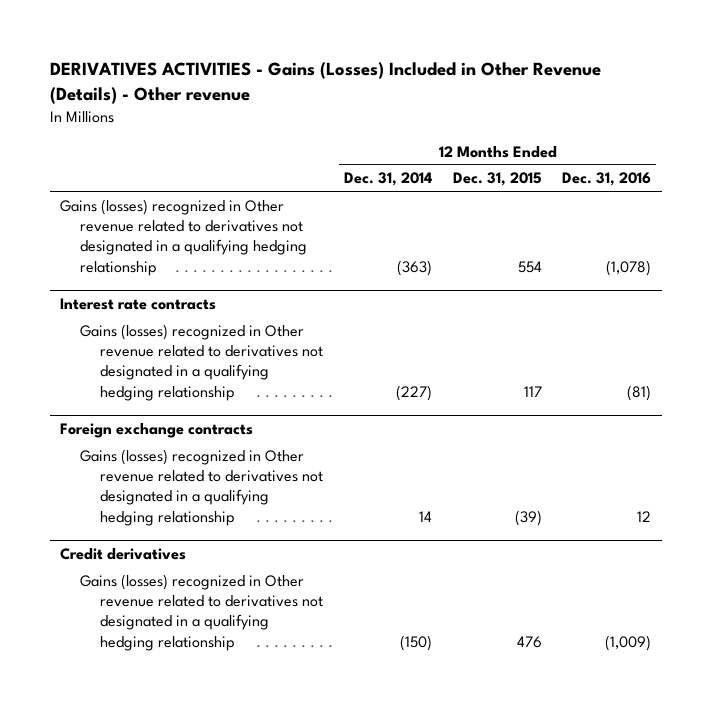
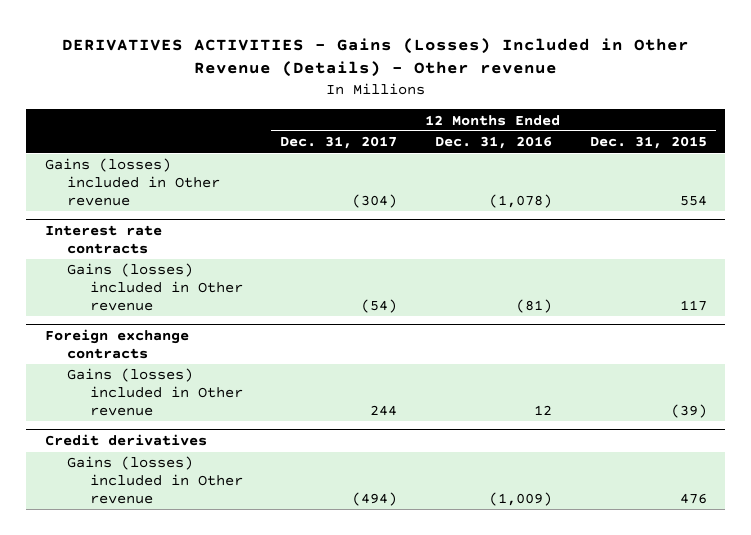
[343,172,432,187] Dec. 31, 2014 -> none
none -> [280,136,398,150] Dec. 31, 2017
[60,198,308,276] Gains (losses) recognized in Other revenue related to derivatives not designated in a qualifying hedging relationship -> [44,158,221,206] Gains (losses) included in Other revenue
[80,323,324,401] Gains (losses) recognized in Other revenue related to derivatives not designated in a qualifying hedging relationship -> [67,263,243,311] Gains (losses) included in Other revenue
[80,448,324,526] Gains (losses) recognized in Other revenue related to derivatives not designated in a qualifying hedging relationship -> [67,368,243,416] Gains (losses) included in Other revenue
[80,573,324,651] Gains (losses) recognized in Other revenue related to derivatives not designated in a qualifying hedging relationship -> [67,456,243,504] Gains (losses) included in Other revenue

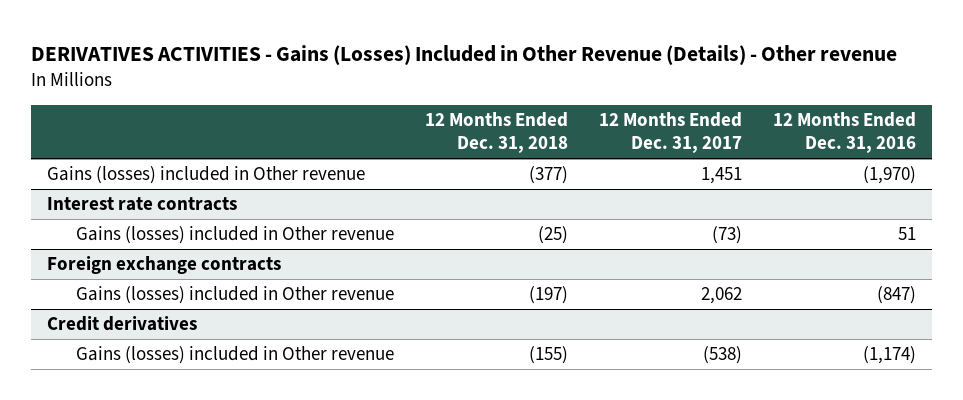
[589,136,707,150] Dec. 31, 2015 -> none
none -> [425,112,569,154] 12 Months Ended Dec. 31, 2018
[352,193,398,208] (304) -> [701,167,743,185] 1,451
[488,193,552,208] (1,078) -> [863,166,917,185] (1,970)
[361,298,398,313] (54) -> [712,226,743,245] (73)
[515,298,552,313] (81) -> [898,227,917,241] 51
[370,404,398,416] 244 -> [701,287,743,305] 2,062
[533,404,552,415] 12 -> [877,286,917,305] (847)
[352,491,398,506] (494) -> [703,346,743,365] (538)
[488,491,552,506] (1,009) -> [863,346,917,365] (1,174)

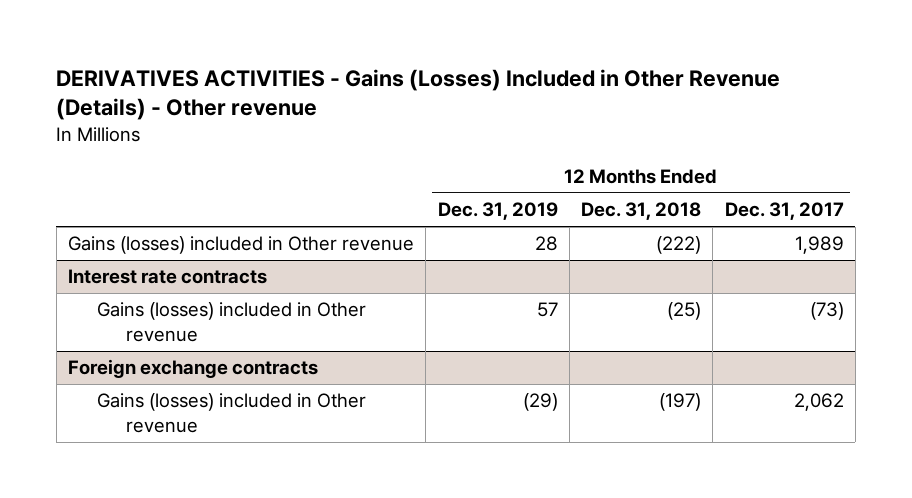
[773,112,917,154] 12 Months Ended Dec. 31, 2016 -> none
none -> [437,202,558,221] Dec. 31, 2019
[529,166,569,185] (377) -> [656,236,702,255] (222)
[701,167,743,185] 1,451 -> [794,236,844,255] 1,989
[46,316,197,332] Credit derivatives -> none
[76,346,395,365] Gains (losses) included in Other revenue -> none

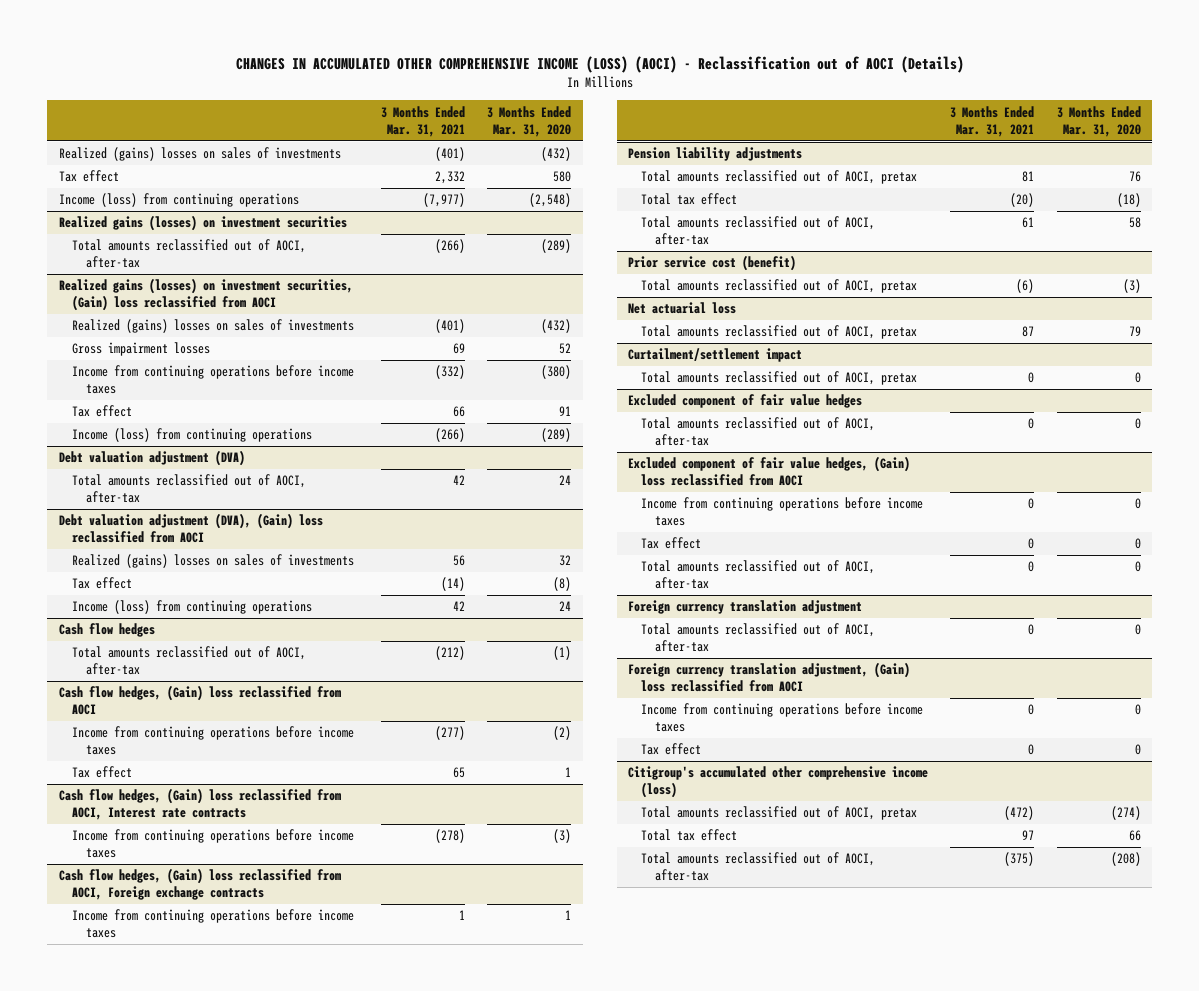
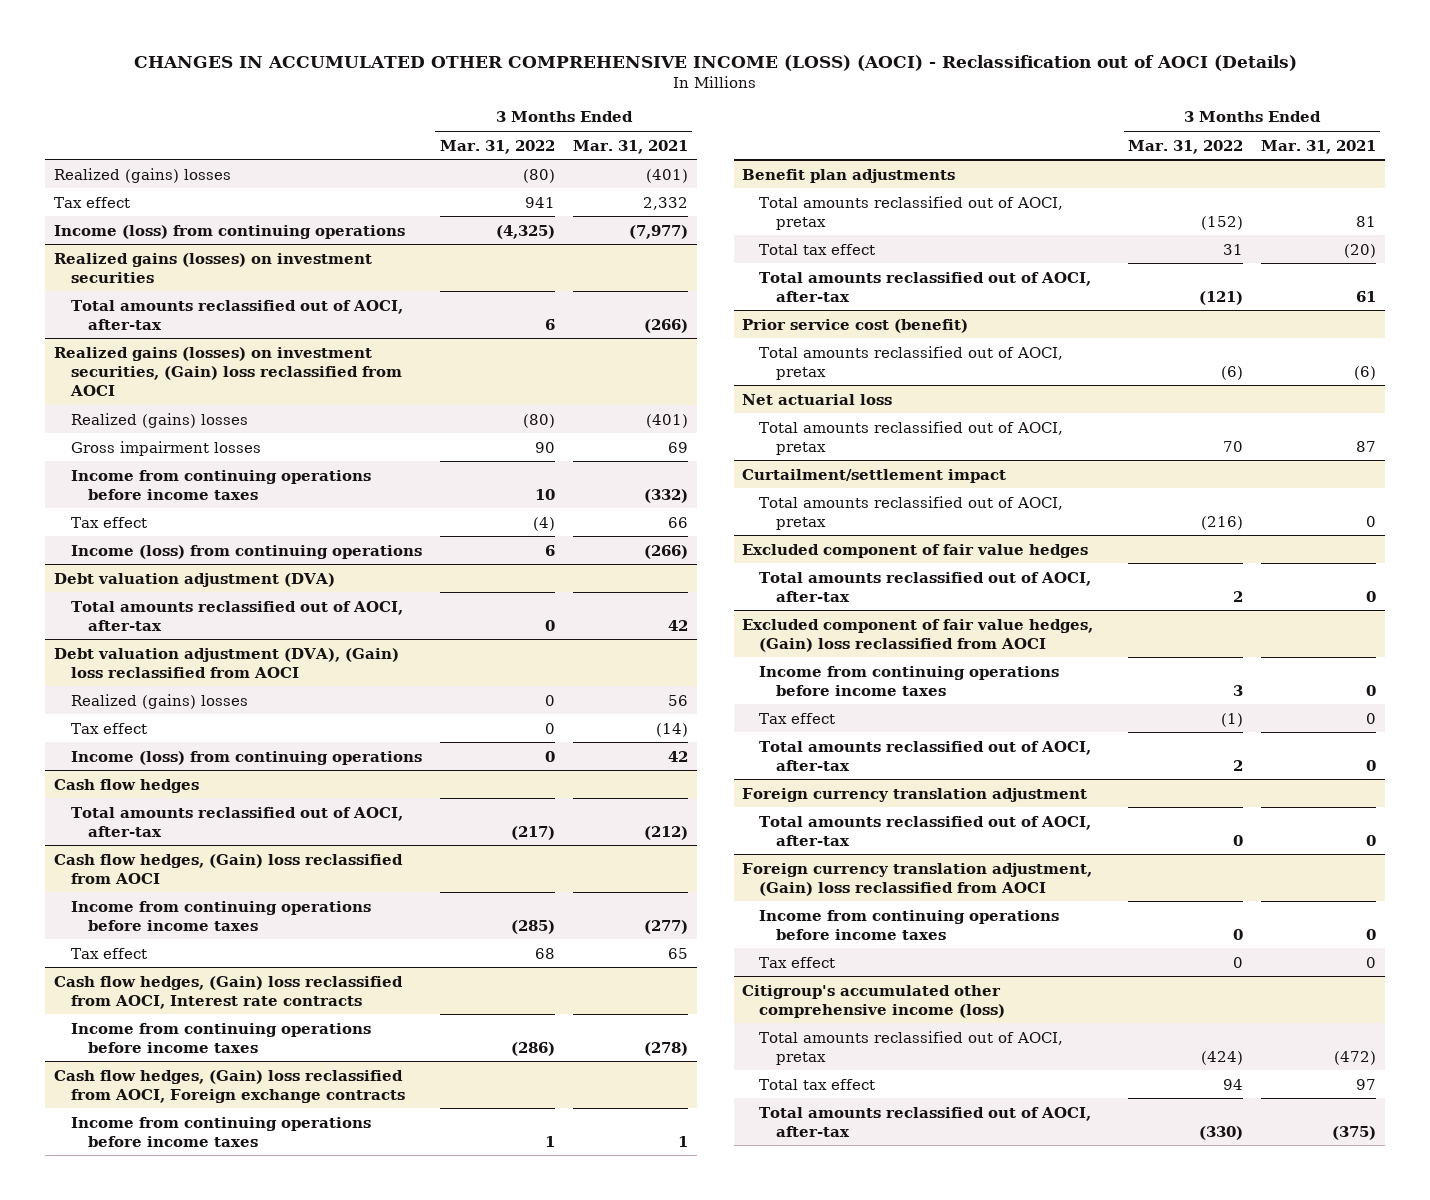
[487,105,572,137] 3 Months Ended Mar. 31, 2020 -> none
none -> [439,139,555,154] Mar. 31, 2022
[58,147,341,162] Realized (gains) losses on sales of investments -> [54,167,232,183] Realized (gains) losses
[72,319,355,334] Realized (gains) losses on sales of investments -> [71,412,249,428] Realized (gains) losses
[72,554,355,569] Realized (gains) losses on sales of investments -> [71,693,249,709] Realized (gains) losses
[627,147,802,162] Pension liability adjustments -> [742,168,956,183] Benefit plan adjustments

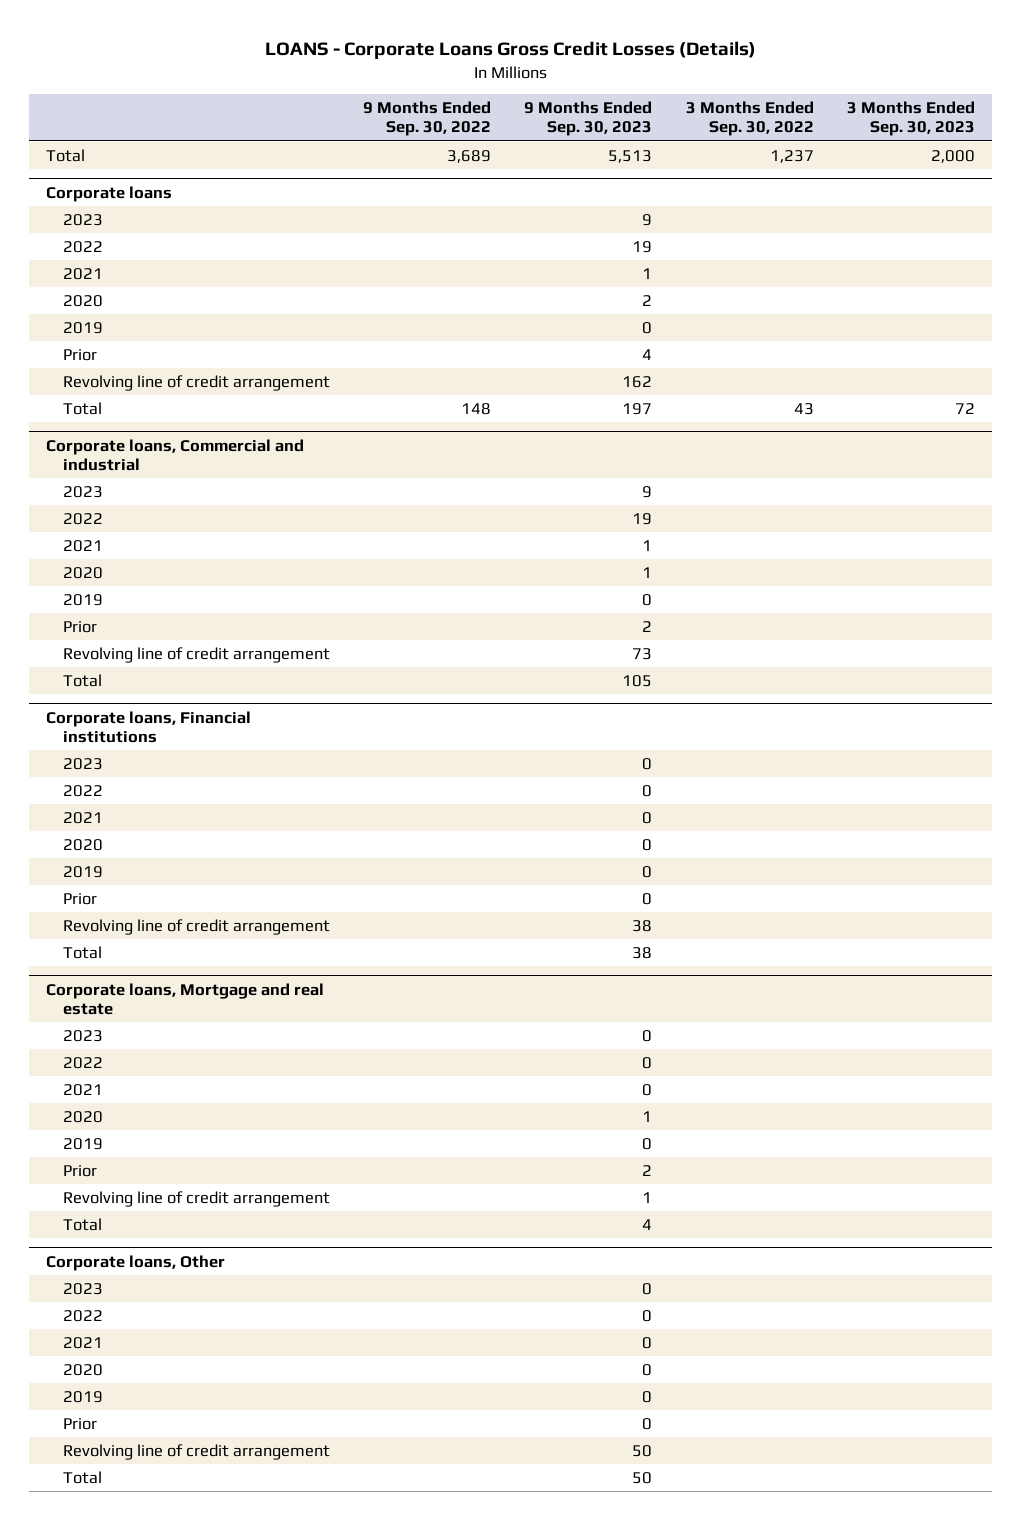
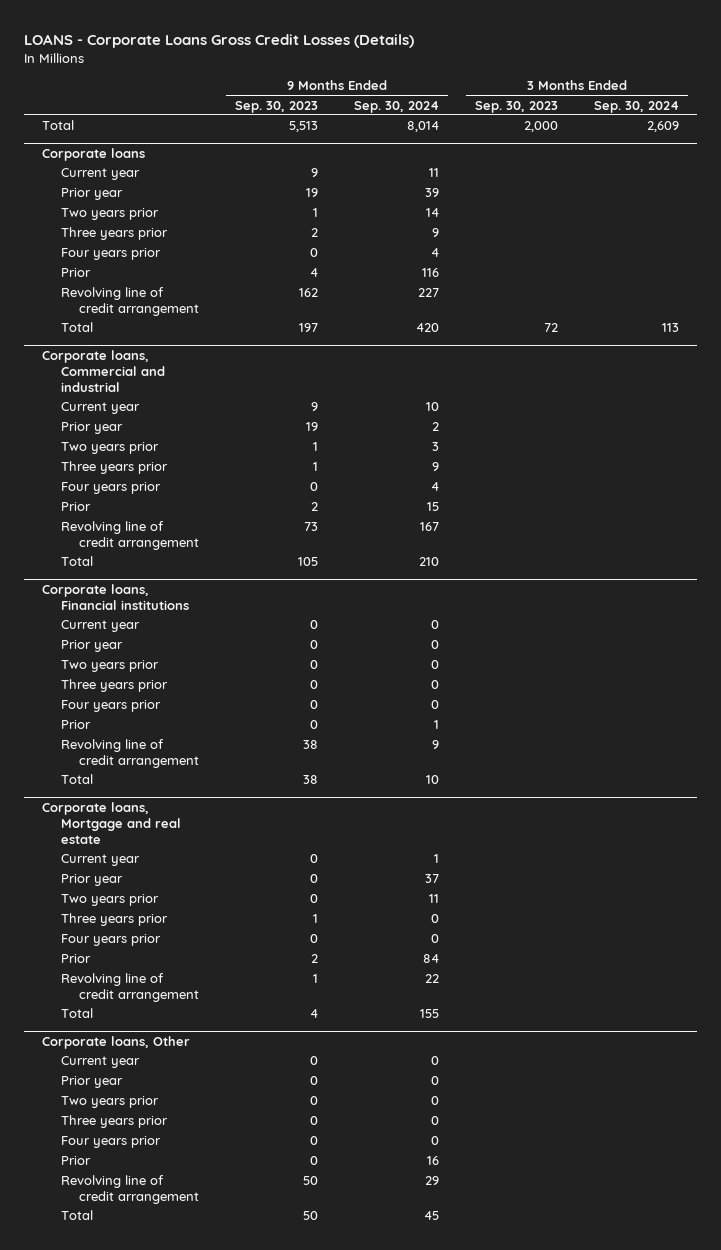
[363,101,492,137] 9 Months Ended Sep. 30, 2022 -> none
[685,101,814,137] 3 Months Ended Sep. 30, 2022 -> none
none -> [353,100,439,113] Sep. 30, 2024
none -> [593,100,679,113] Sep. 30, 2024
[62,214,103,227] 2023 -> [60,168,140,181] Current year
[62,241,103,254] 2022 -> [60,188,123,201] Prior year
[62,268,103,281] 2021 -> [60,208,159,221] Two years prior
[62,295,103,308] 2020 -> [60,227,168,241] Three years prior
[62,322,103,335] 2019 -> [60,248,161,261] Four years prior
[62,486,103,499] 2023 -> [60,402,140,415] Current year
[62,513,103,526] 2022 -> [60,422,123,435] Prior year
[62,540,103,553] 2021 -> [60,442,159,455] Two years prior
[62,567,103,580] 2020 -> [60,461,168,475] Three years prior
[62,594,103,607] 2019 -> [60,482,161,495] Four years prior
[62,758,103,771] 2023 -> [60,620,140,633] Current year
[62,785,103,798] 2022 -> [60,640,123,653] Prior year
[62,812,103,825] 2021 -> [60,660,159,673] Two years prior
[62,839,103,852] 2020 -> [60,679,168,693] Three years prior
[62,866,103,879] 2019 -> [60,700,161,713] Four years prior
[62,1030,103,1043] 2023 -> [60,854,140,867] Current year
[62,1057,103,1070] 2022 -> [60,874,123,887] Prior year
[62,1084,103,1097] 2021 -> [60,894,159,907] Two years prior
[62,1111,103,1124] 2020 -> [60,913,168,927] Three years prior
[62,1138,103,1151] 2019 -> [60,934,161,947] Four years prior
[62,1283,103,1296] 2023 -> [60,1056,140,1069] Current year
[62,1310,103,1323] 2022 -> [60,1076,123,1089] Prior year
[62,1337,103,1350] 2021 -> [60,1096,159,1109] Two years prior
[62,1364,103,1377] 2020 -> [60,1115,168,1129] Three years prior
[62,1391,103,1404] 2019 -> [60,1136,161,1149] Four years prior

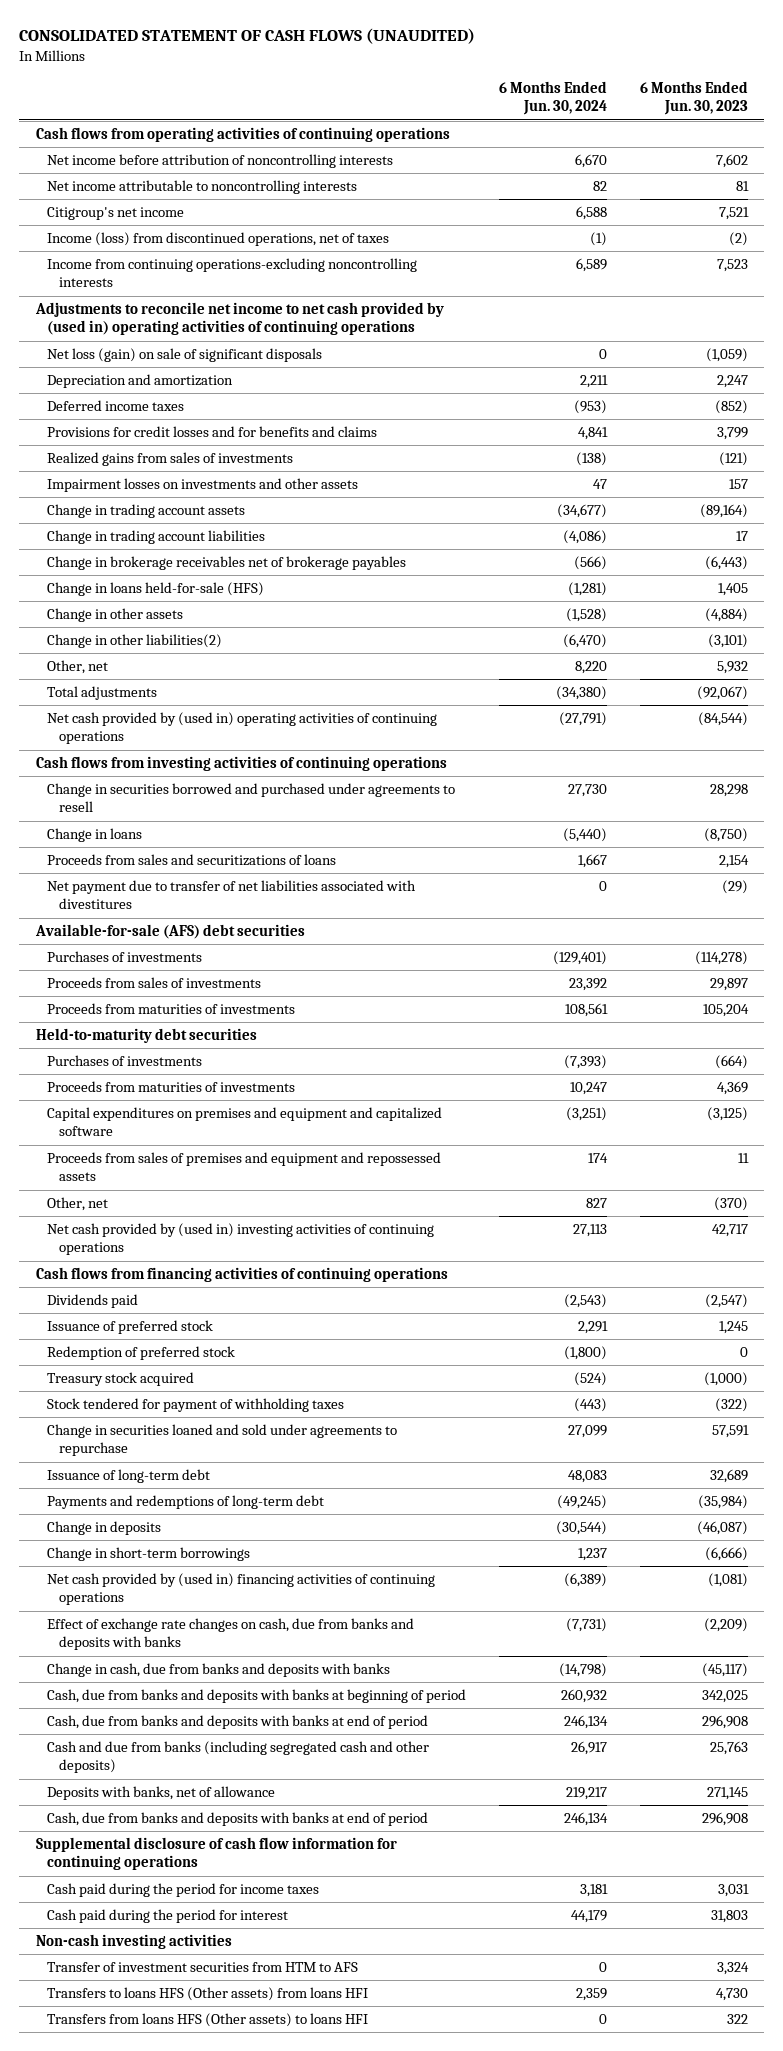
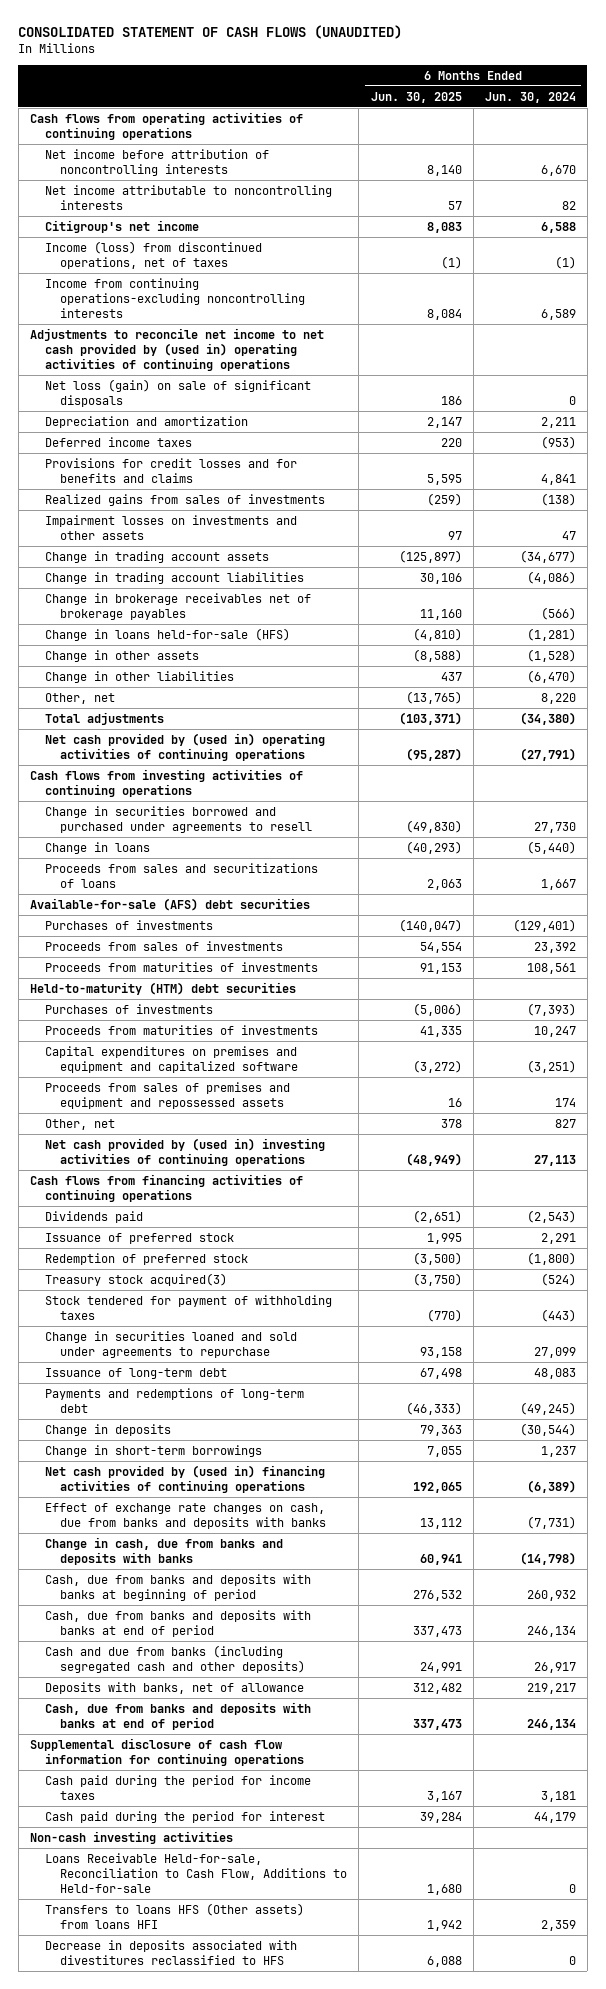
[639,80,748,116] 6 Months Ended Jun. 30, 2023 -> none
none -> [370,91,462,103] Jun. 30, 2025
[47,633,223,648] Change in other liabilities(2) -> [45,670,235,683] Change in other liabilities
[47,879,417,910] Net payment due to transfer of net liabilities associated with divestitures -> none
[35,1027,257,1043] Held-to-maturity debt securities -> [30,981,297,995] Held-to-maturity (HTM) debt securities
[47,1371,195,1386] Treasury stock acquired -> [45,1272,228,1286] Treasury stock acquired(3)
[47,1961,359,1972] Transfer of investment securities from HTM to AFS -> none
none -> [45,1852,348,1894] Loans Receivable Held-for-sale, Reconciliation to Cash Flow, Additions to Held-for-sale
[47,2012,369,2027] Transfers from loans HFS (Other assets) to loans HFI -> none
none -> [45,1939,298,1965] Decrease in deposits associated with divestitures reclassified to HFS

